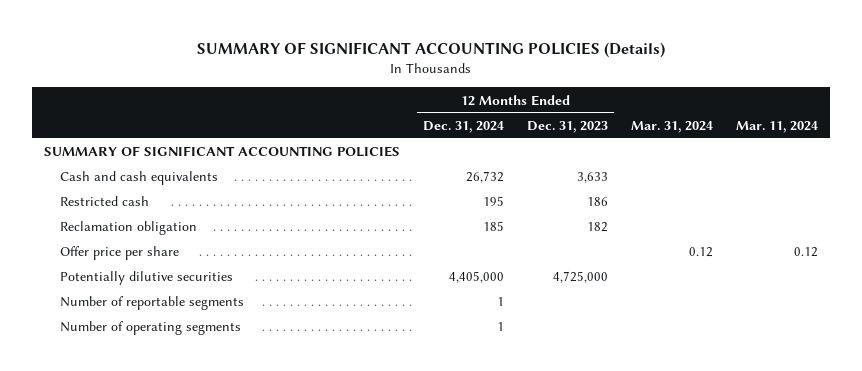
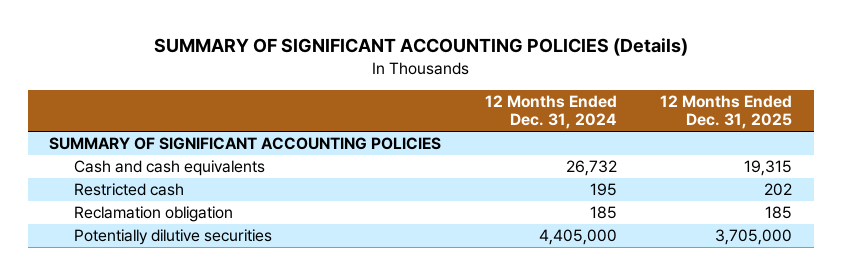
[527,120,609,133] Dec. 31, 2023 -> none
[631,120,714,133] Mar. 31, 2024 -> none
[736,120,819,133] Mar. 11, 2024 -> none
none -> [660,94,793,130] 12 Months Ended Dec. 31, 2025
[59,246,179,261] Offer price per share -> none
[59,296,244,311] Number of reportable segments -> none
[59,321,241,336] Number of operating segments -> none

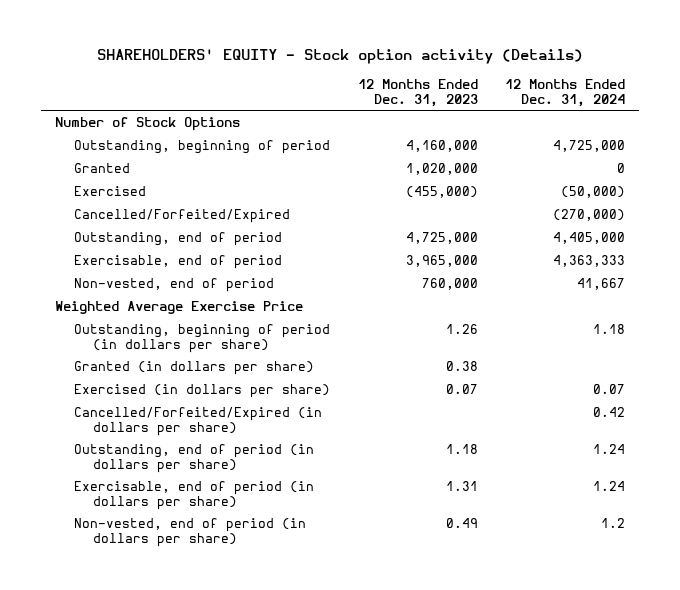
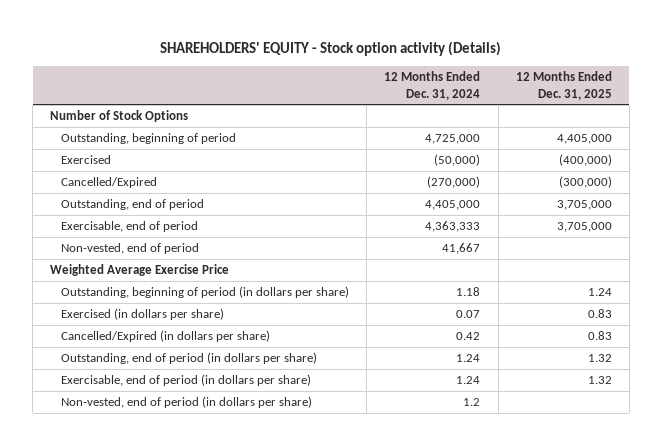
[357,78,478,107] 12 Months Ended Dec. 31, 2023 -> none
none -> [515,71,612,100] 12 Months Ended Dec. 31, 2025
[74,162,131,173] Granted -> none
[74,208,291,223] Cancelled/Forfeited/Expired -> [61,177,158,189] Cancelled/Expired
[74,360,315,375] Granted (in dollars per share) -> none
[74,406,323,436] Cancelled/Forfeited/Expired (in dollars per share) -> [61,330,271,343] Cancelled/Expired (in dollars per share)

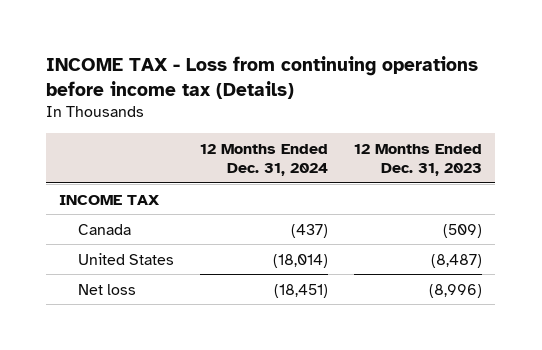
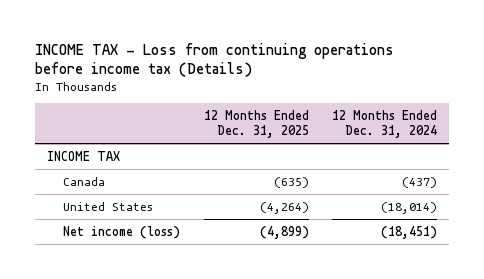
[354,144,483,177] 12 Months Ended Dec. 31, 2023 -> none
none -> [203,109,309,139] 12 Months Ended Dec. 31, 2025
[77,283,136,295] Net loss -> [63,225,181,239] Net income (loss)

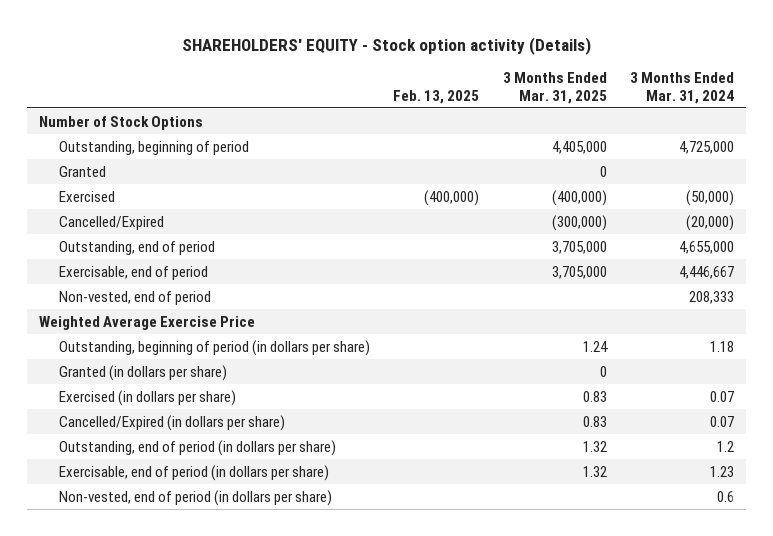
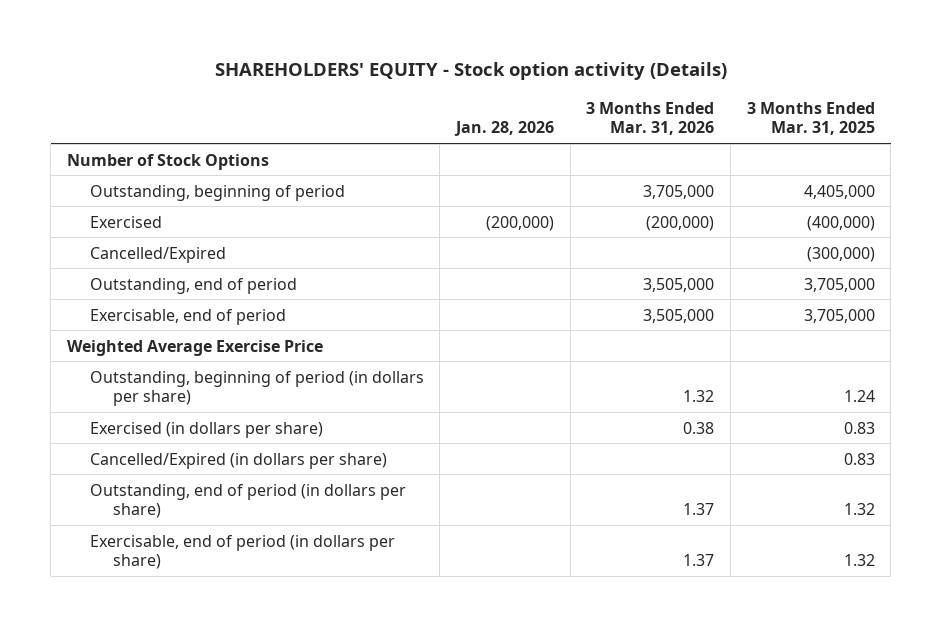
[393,89,480,104] Feb. 13, 2025 -> none
[630,71,735,104] 3 Months Ended Mar. 31, 2024 -> none
none -> [454,121,555,137] Jan. 28, 2026
none -> [586,101,715,136] 3 Months Ended Mar. 31, 2026
[58,165,106,177] Granted -> none
[58,290,211,305] Non-vested, end of period -> none
[58,364,227,381] Granted (in dollars per share) -> none
[58,489,332,506] Non-vested, end of period (in dollars per share) -> none

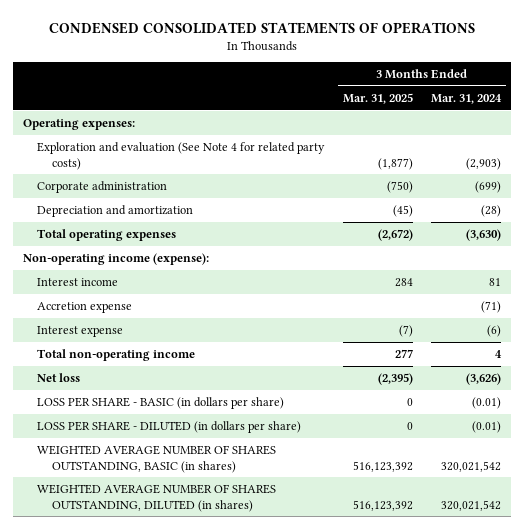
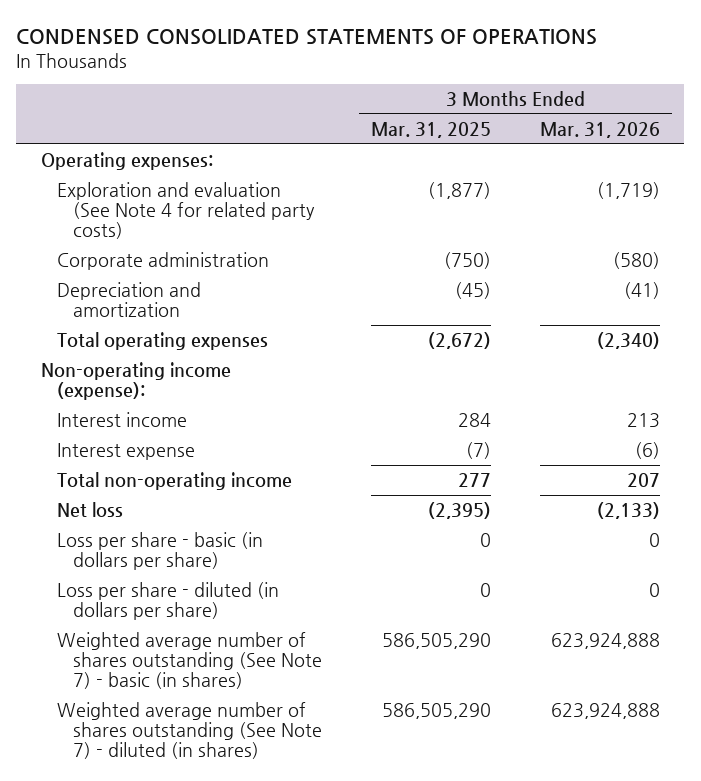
[431,93,503,104] Mar. 31, 2024 -> none
none -> [539,121,660,138] Mar. 31, 2026
[37,301,133,313] Accretion expense -> none
[37,396,285,409] LOSS PER SHARE - BASIC (in dollars per share) -> [57,532,264,571] Loss per share - basic (in dollars per share)
[37,420,302,433] LOSS PER SHARE - DILUTED (in dollars per share) -> [57,582,280,621] Loss per share - diluted (in dollars per share)
[37,444,277,473] WEIGHTED AVERAGE NUMBER OF SHARES OUTSTANDING, BASIC (in shares) -> [57,632,323,690] Weighted average number of shares outstanding (See Note 7) - basic (in shares)
[352,460,413,472] 516,123,392 -> [382,633,492,650] 586,505,290
[37,483,277,512] WEIGHTED AVERAGE NUMBER OF SHARES OUTSTANDING, DILUTED (in shares) -> [57,702,323,760] Weighted average number of shares outstanding (See Note 7) - diluted (in shares)
[352,499,413,511] 516,123,392 -> [382,703,492,720] 586,505,290

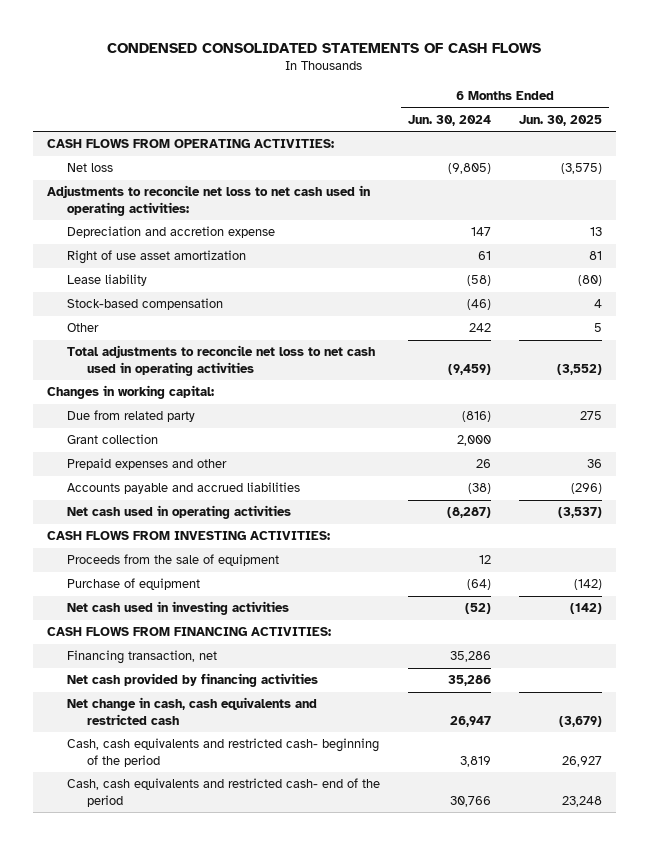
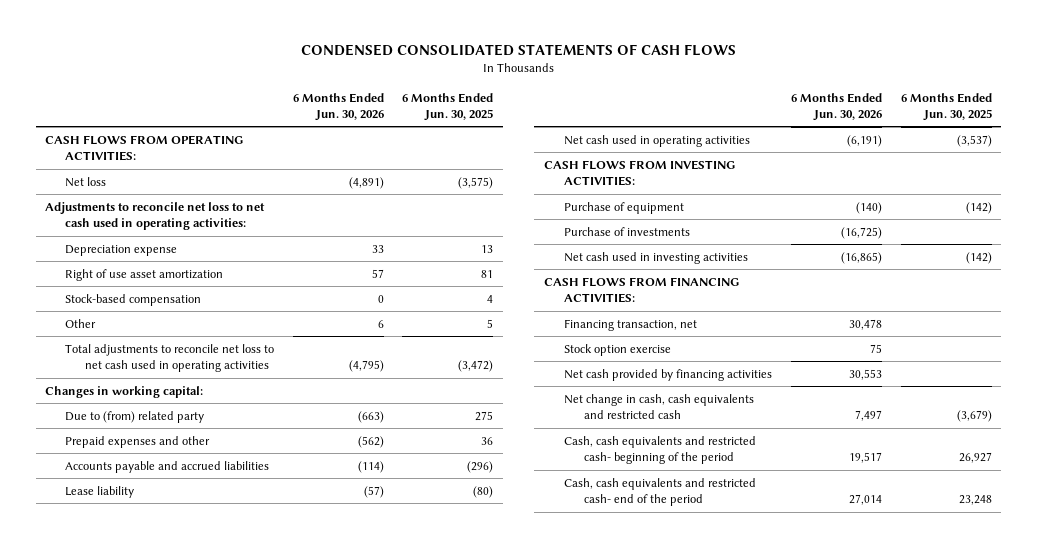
[407,114,491,126] Jun. 30, 2024 -> none
none -> [292,92,384,121] 6 Months Ended Jun. 30, 2026
[67,226,276,239] Depreciation and accretion expense -> [65,244,178,256] Depreciation expense
[556,363,602,375] (3,552) -> [458,360,494,373] (3,472)
[67,434,159,445] Grant collection -> none
[67,410,196,423] Due from related party -> [65,410,205,423] Due to (from) related party
[67,274,148,287] Lease liability -> [65,485,135,498] Lease liability
[67,554,280,567] Proceeds from the sale of equipment -> none
none -> [563,226,690,236] Purchase of investments
none -> [563,343,671,356] Stock option exercise

